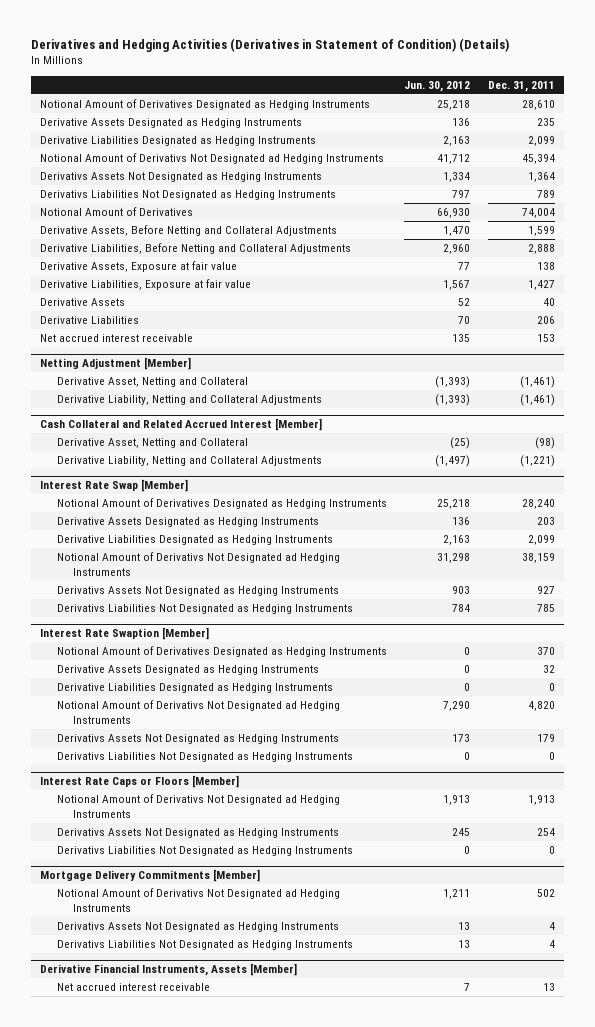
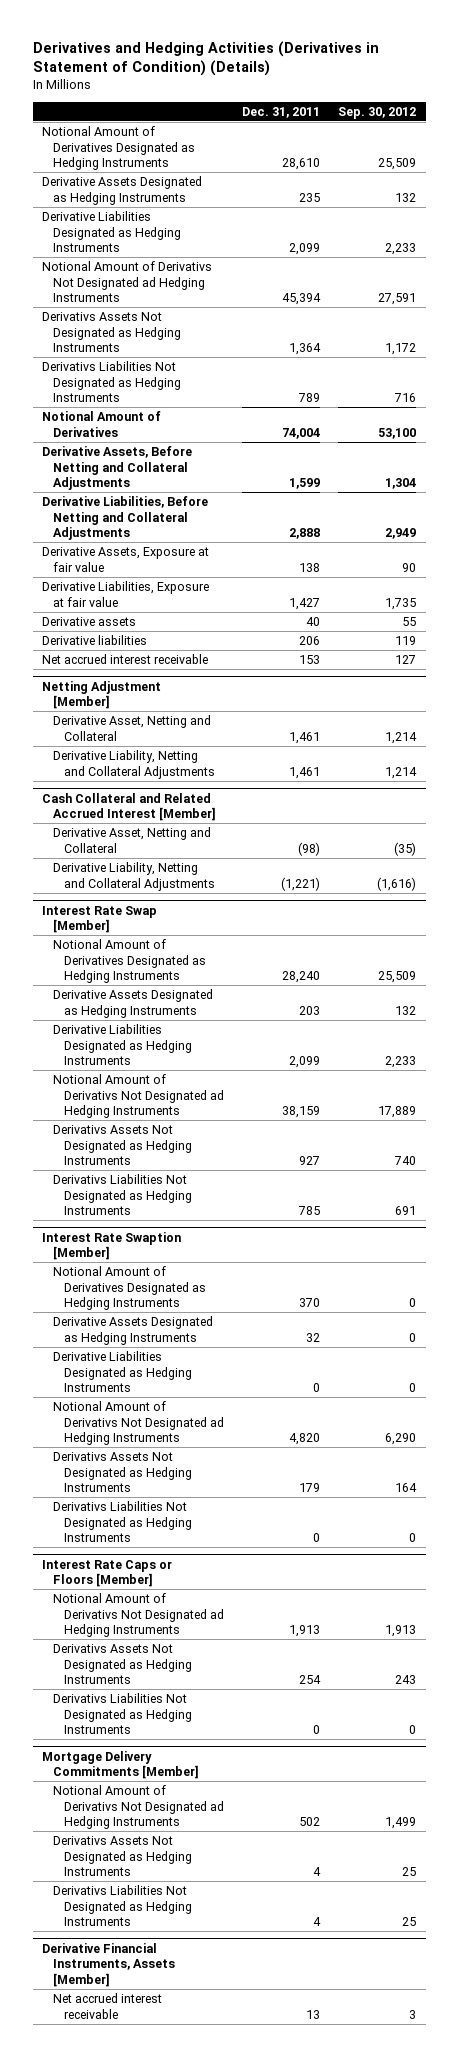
[404,80,471,92] Jun. 30, 2012 -> none
none -> [338,106,417,119] Sep. 30, 2012
[39,298,125,307] Derivative Assets -> [42,617,137,627] Derivative assets
[39,316,139,325] Derivative Liabilities -> [42,635,148,646] Derivative liabilities
[520,376,556,389] (1,461) -> [289,731,321,744] 1,461
[520,394,556,407] (1,461) -> [289,766,321,779] 1,461

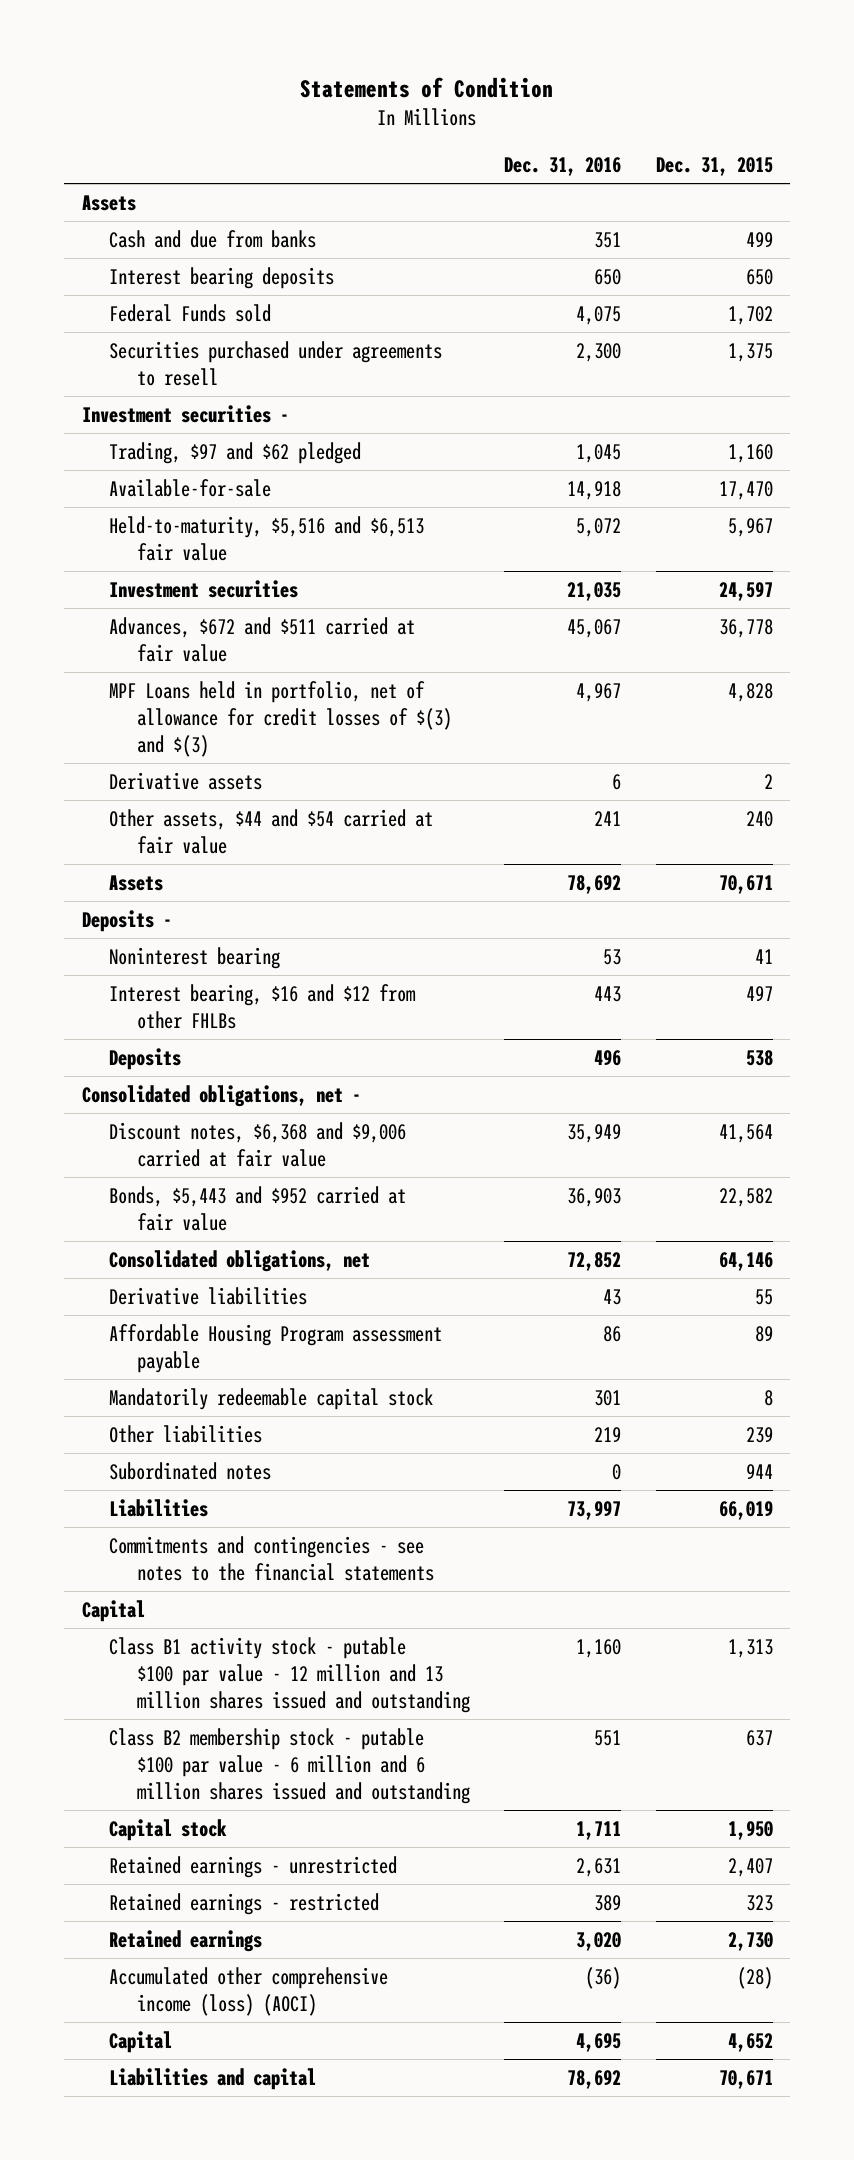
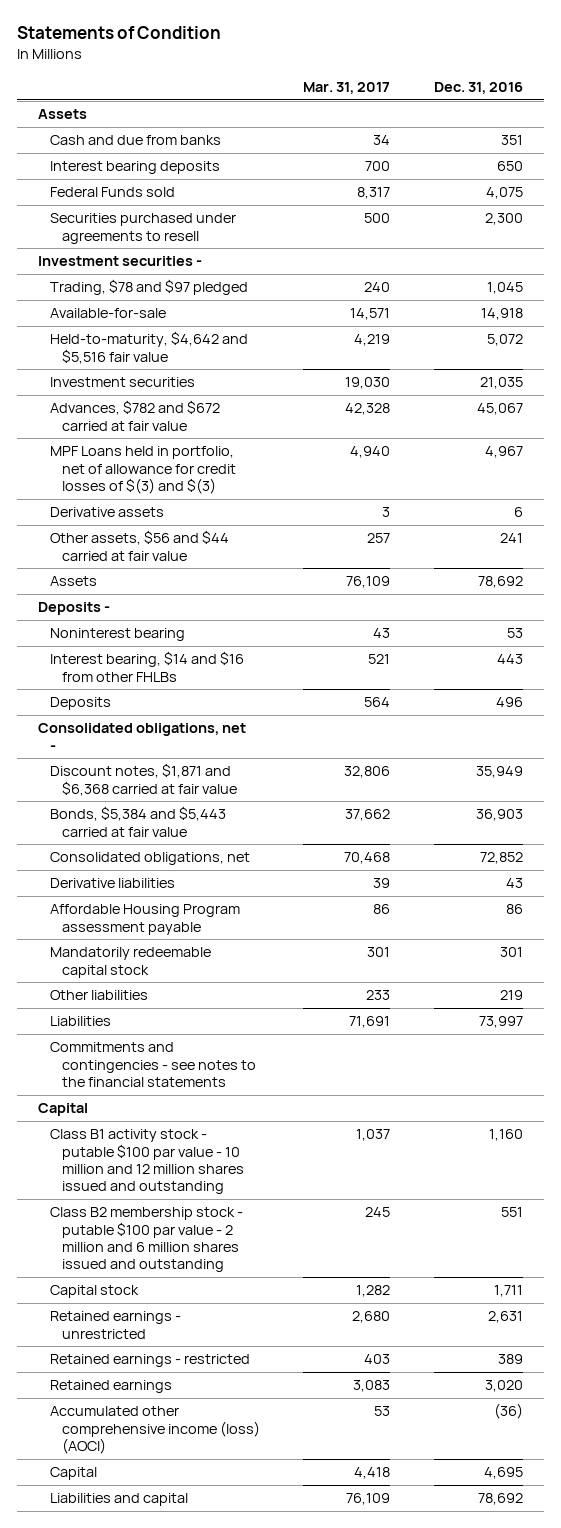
[655,156,773,176] Dec. 31, 2015 -> none
none -> [303,82,391,95] Mar. 31, 2017
[109,441,362,464] Trading, $97 and $62 pledged -> [50,279,249,296] Trading, $78 and $97 pledged
[109,515,425,562] Held-to-maturity, $5,516 and $6,513 fair value -> [50,331,249,364] Held-to-maturity, $4,642 and $5,516 fair value
[109,616,416,663] Advances, $672 and $511 carried at fair value -> [50,400,221,431] Advances, $782 and $672 carried at fair value
[109,808,434,855] Other assets, $44 and $54 carried at fair value -> [50,530,230,561] Other assets, $56 and $44 carried at fair value
[109,983,417,1030] Interest bearing, $16 and $12 from other FHLBs -> [50,651,245,682] Interest bearing, $14 and $16 from other FHLBs
[109,1121,407,1168] Discount notes, $6,368 and $9,006 carried at fair value -> [50,763,237,796] Discount notes, $1,871 and $6,368 carried at fair value
[109,1185,407,1232] Bonds, $5,443 and $952 carried at fair value -> [50,806,227,837] Bonds, $5,384 and $5,443 carried at fair value
[109,1461,272,1480] Subordinated notes -> none
[109,1636,471,1714] Class B1 activity stock - putable $100 par value - 12 million and 13 million shares issued and outstanding -> [50,1129,244,1195] Class B1 activity stock - putable $100 par value - 10 million and 12 million shares issued and outstanding
[109,1727,471,1805] Class B2 membership stock - putable $100 par value - 6 million and 6 million shares issued and outstanding -> [50,1207,244,1273] Class B2 membership stock - putable $100 par value - 2 million and 6 million shares issued and outstanding

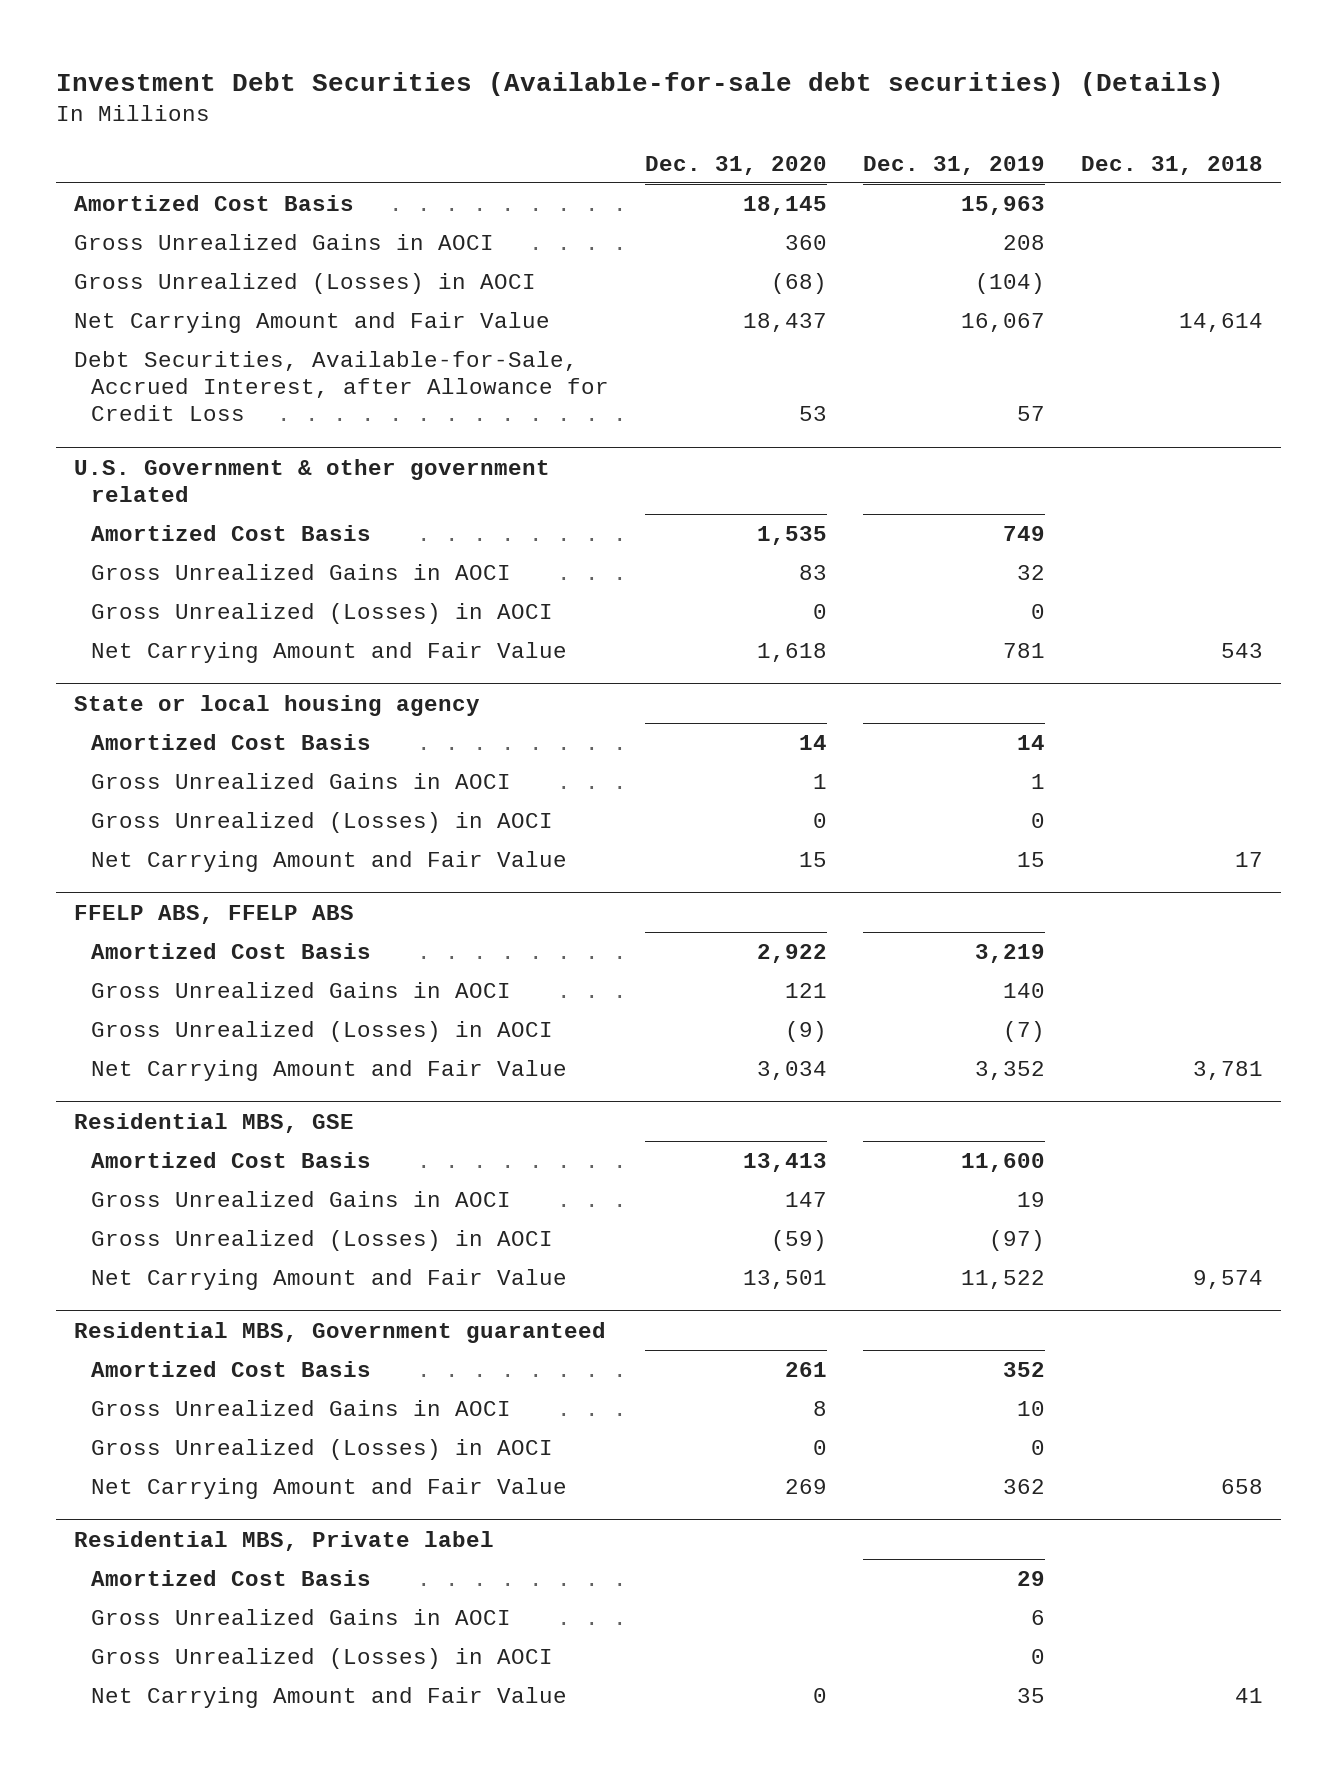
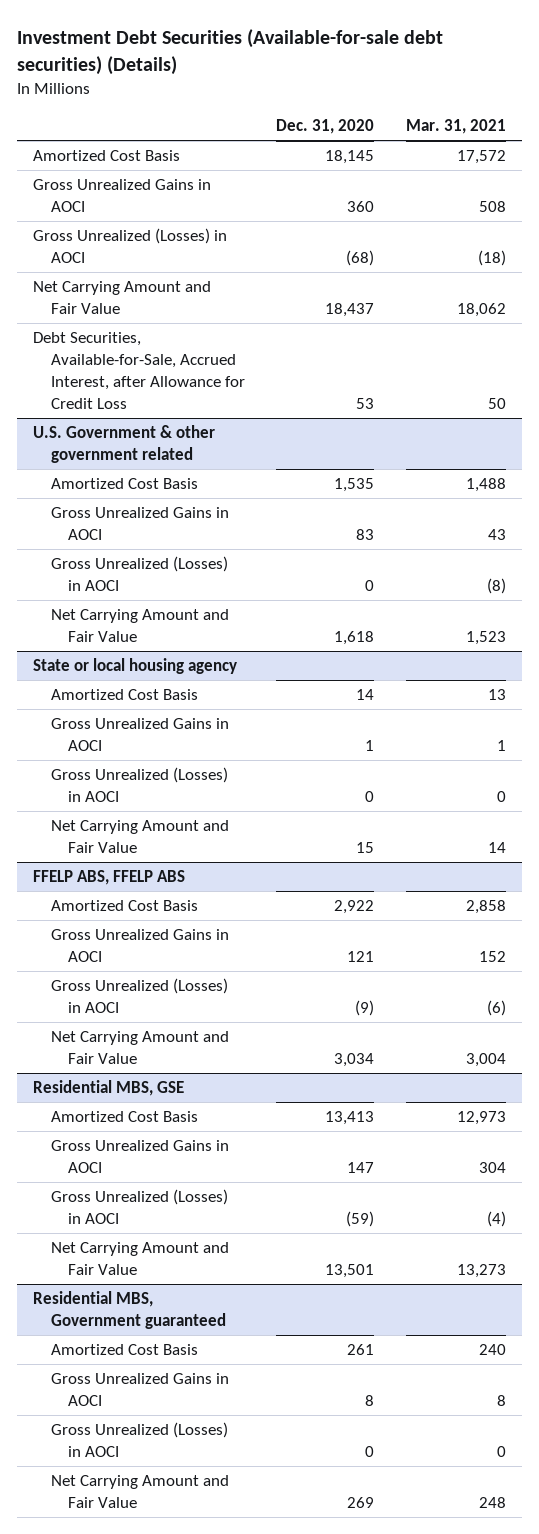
[862,155,1045,175] Dec. 31, 2019 -> none
[1080,155,1263,175] Dec. 31, 2018 -> none
none -> [405,119,506,135] Mar. 31, 2021
[73,1530,494,1551] Residential MBS, Private label -> none
[90,1570,371,1587] Amortized Cost Basis -> none
[90,1609,511,1626] Gross Unrealized Gains in AOCI -> none
[90,1648,553,1670] Gross Unrealized (Losses) in AOCI -> none
[90,1687,567,1709] Net Carrying Amount and Fair Value -> none

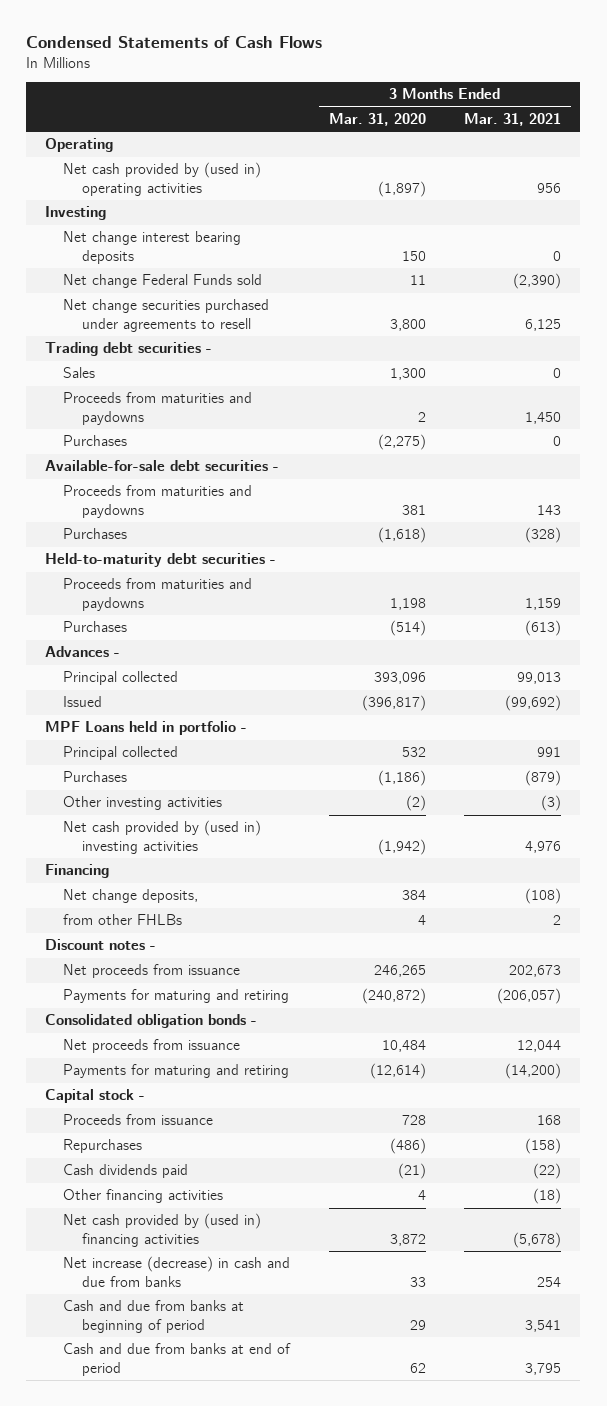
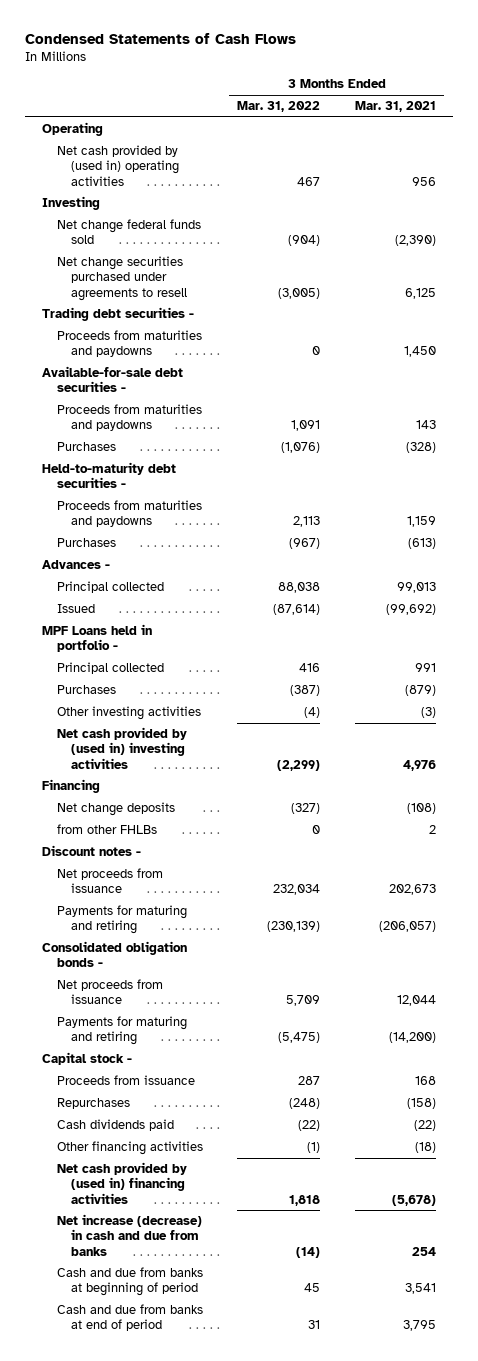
[328,113,426,127] Mar. 31, 2020 -> none
none -> [237,101,321,113] Mar. 31, 2022
[63,231,242,264] Net change interest bearing deposits -> none
[63,274,263,289] Net change Federal Funds sold -> [56,219,201,245] Net change federal funds sold
[63,367,96,379] Sales -> none
[63,435,128,447] Purchases -> none
[63,889,199,904] Net change deposits, -> [56,802,175,817] Net change deposits

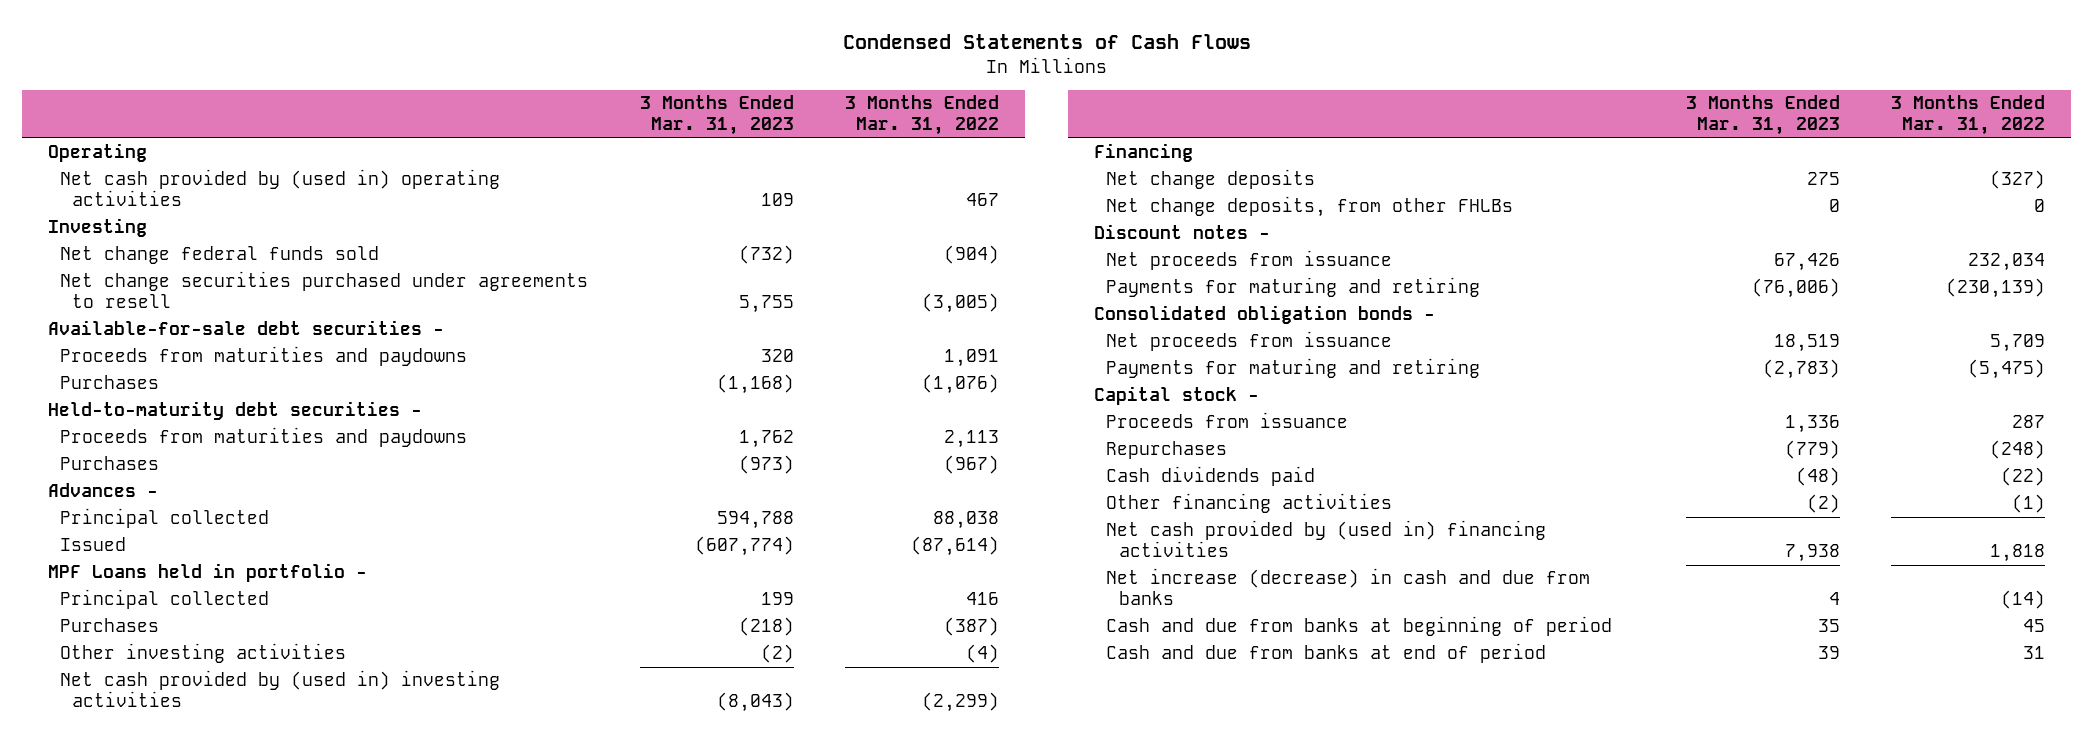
[354,101,436,113] Mar. 31, 2021 -> none
none -> [639,95,794,136] 3 Months Ended Mar. 31, 2023
[42,307,195,322] Trading debt securities - -> none
[56,330,202,358] Proceeds from maturities and paydowns -> none
[56,824,157,835] from other FHLBs -> [1106,196,1514,218] Net change deposits, from other FHLBs

